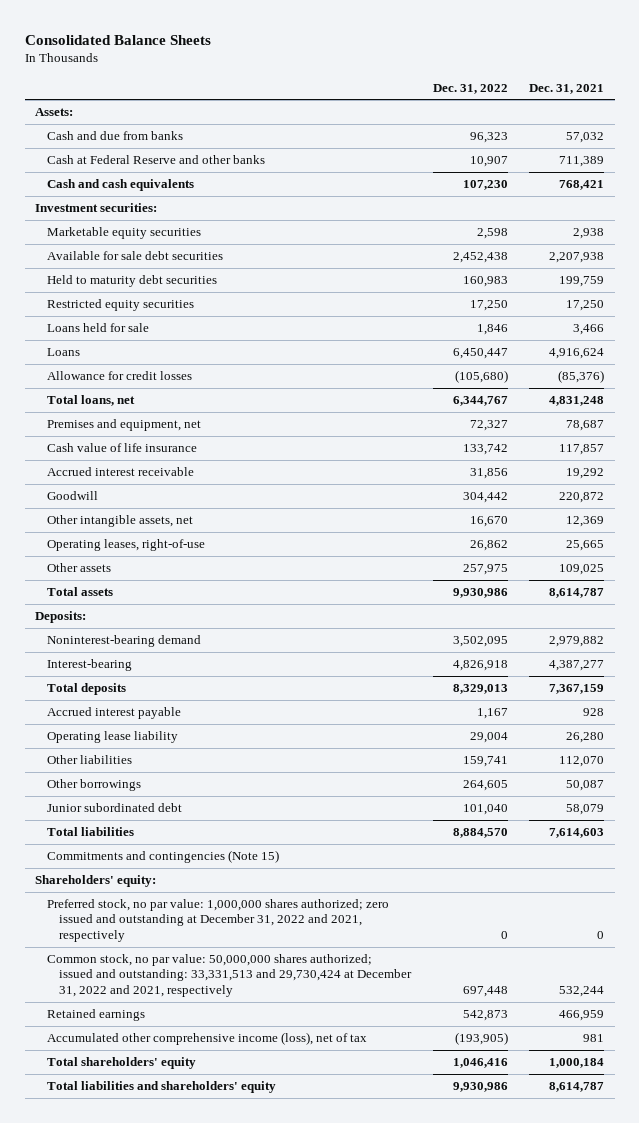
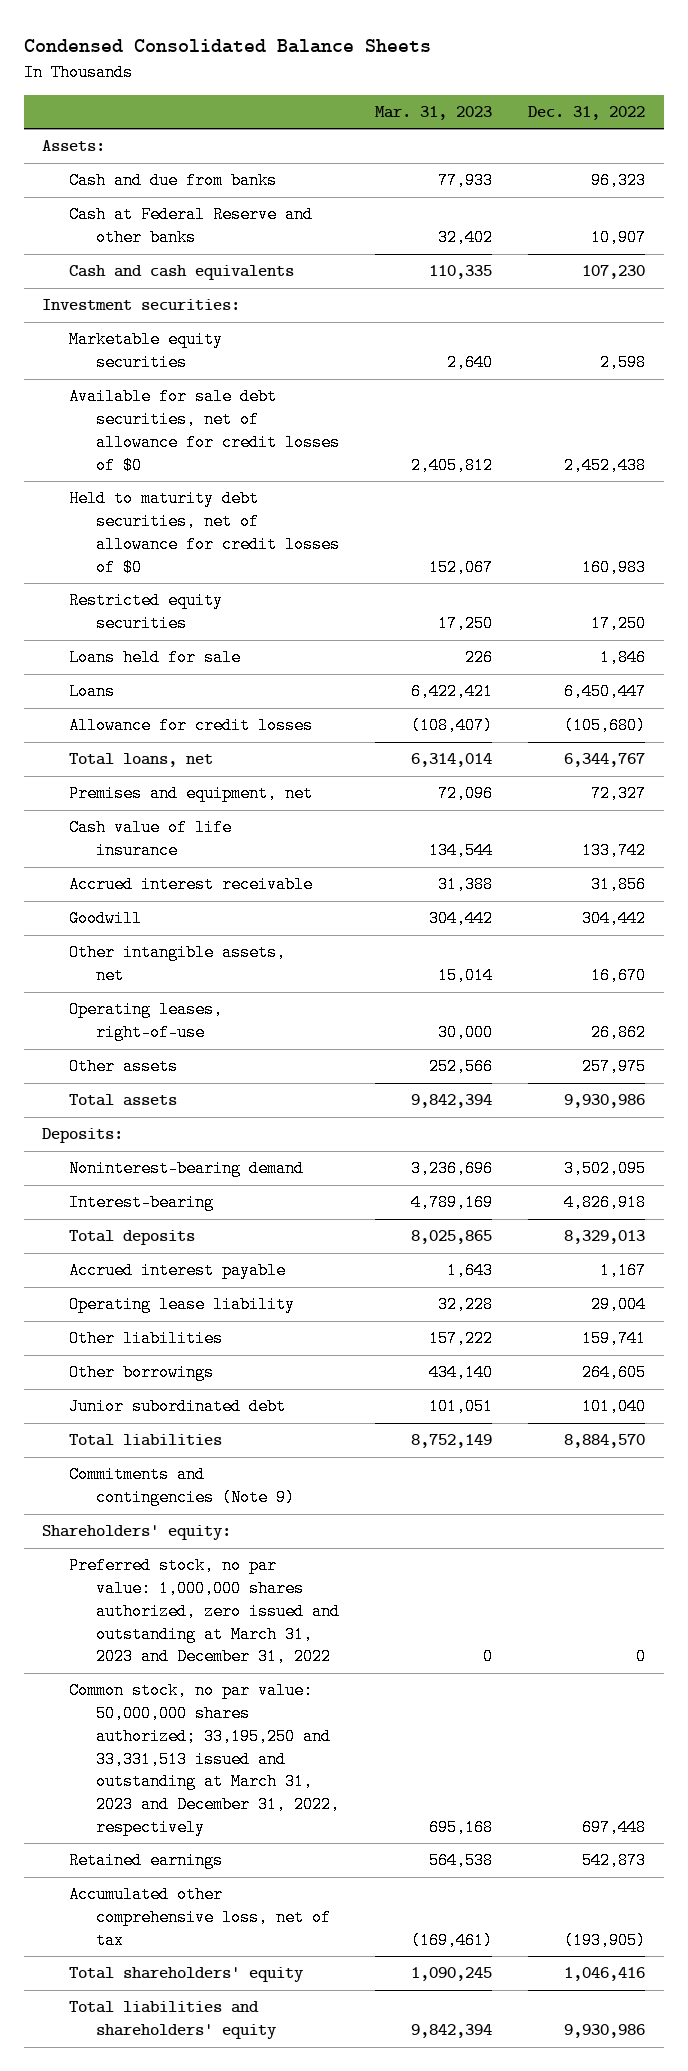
[24,34,211,45] Consolidated Balance Sheets -> [24,39,432,54] Condensed Consolidated Balance Sheets
[529,83,605,94] Dec. 31, 2021 -> none
none -> [374,106,492,121] Mar. 31, 2023
[47,251,224,261] Available for sale debt securities -> [68,388,340,474] Available for sale debt securities, net of allowance for credit losses of $0
[47,275,218,288] Held to maturity debt securities -> [68,490,340,576] Held to maturity debt securities, net of allowance for credit losses of $0
[47,850,280,864] Commitments and contingencies (Note 15) -> [68,1466,295,1507] Commitments and contingencies (Note 9)
[47,899,390,942] Preferred stock, no par value: 1,000,000 shares authorized; zero issued and outstanding at December 31, 2022 and 2021, respectively -> [68,1557,340,1666] Preferred stock, no par value: 1,000,000 shares authorized, zero issued and outstanding at March 31, 2023 and December 31, 2022
[47,954,413,997] Common stock, no par value: 50,000,000 shares authorized; issued and outstanding: 33,331,513 and 29,730,424 at December 31, 2022 and 2021, respectively -> [68,1682,340,1836] Common stock, no par value: 50,000,000 shares authorized; 33,195,250 and 33,331,513 issued and outstanding at March 31, 2023 and December 31, 2022, respectively
[47,1032,368,1046] Accumulated other comprehensive income (loss), net of tax -> [68,1886,331,1949] Accumulated other comprehensive loss, net of tax

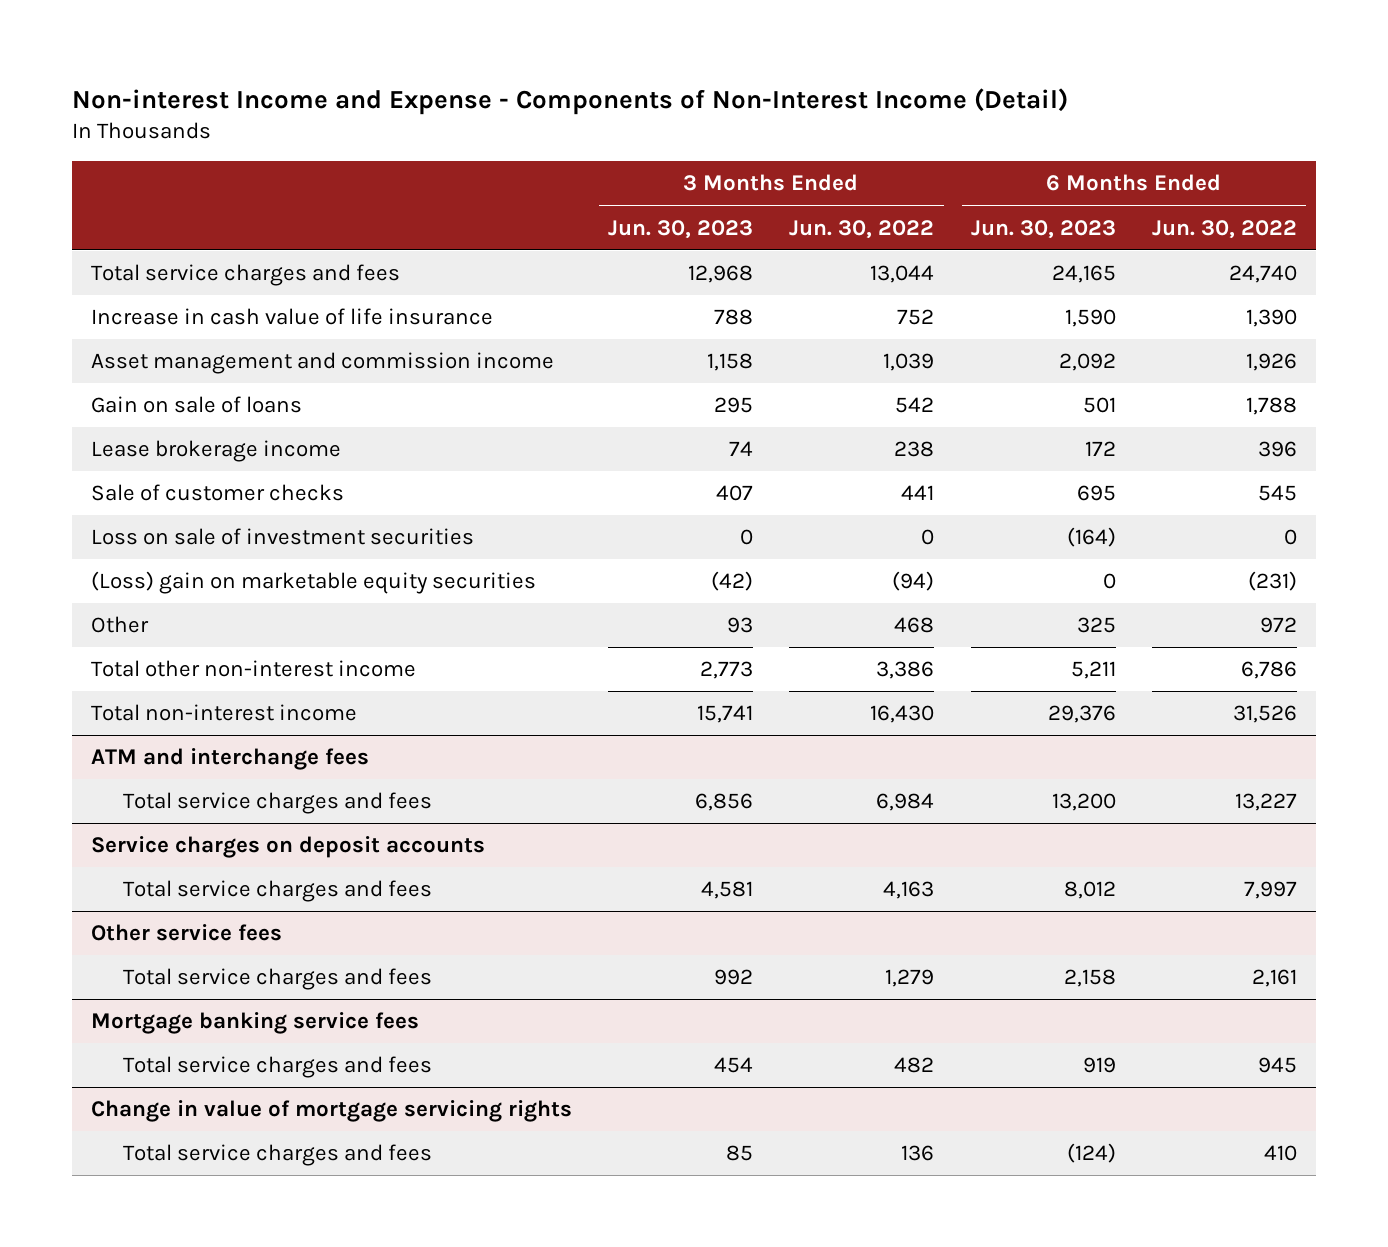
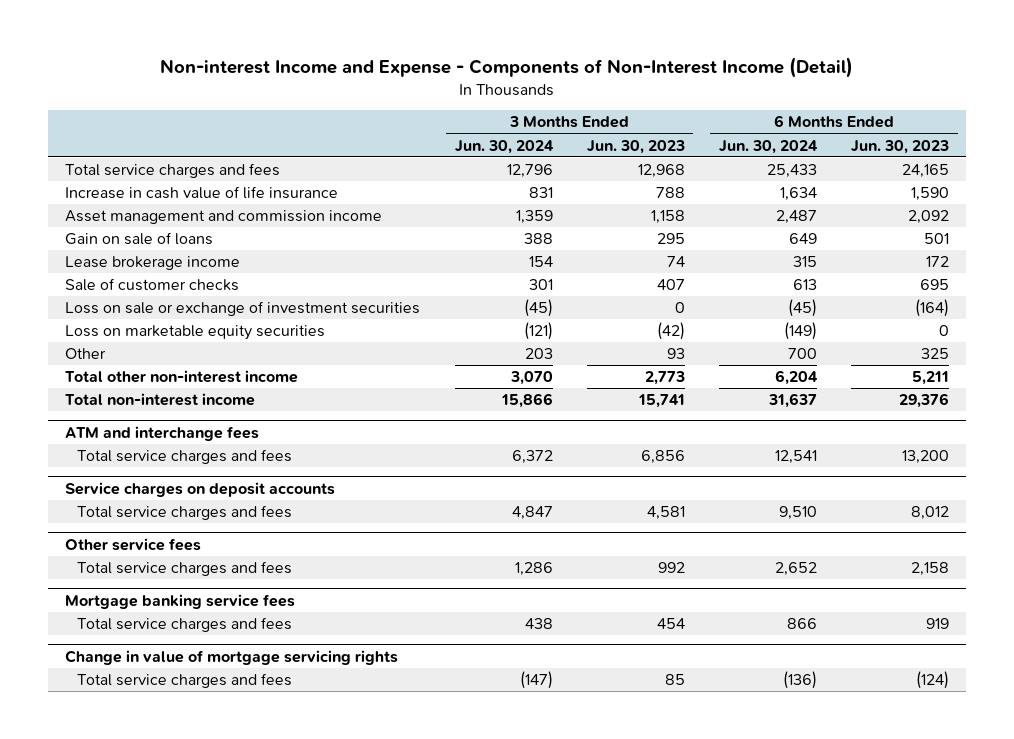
[789,219,935,239] Jun. 30, 2022 -> none
[1152,219,1298,239] Jun. 30, 2022 -> none
none -> [454,139,554,154] Jun. 30, 2024
none -> [718,139,818,154] Jun. 30, 2024
[90,528,474,546] Loss on sale of investment securities -> [65,301,421,317] Loss on sale or exchange of investment securities
[90,571,536,595] (Loss) gain on marketable equity securities -> [65,325,326,341] Loss on marketable equity securities

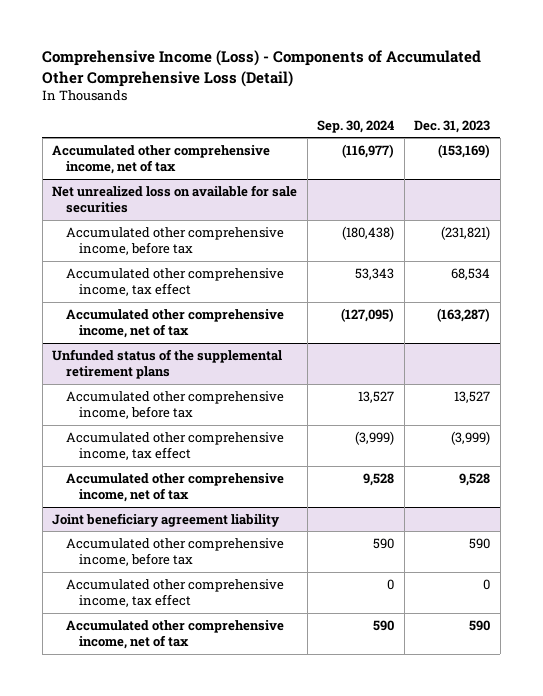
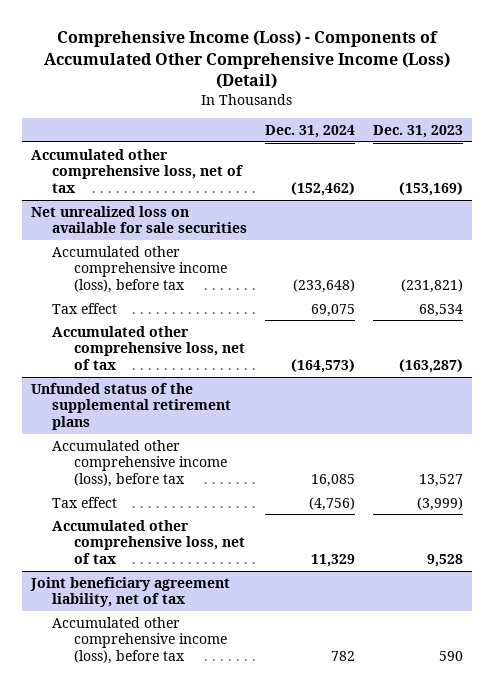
[42,50,482,87] Comprehensive Income (Loss) - Components of Accumulated Other Comprehensive Loss (Detail) -> [43,30,450,90] Comprehensive Income (Loss) - Components of Accumulated Other Comprehensive Income (Loss) (Detail)
[317,119,395,133] Sep. 30, 2024 -> none
none -> [265,125,356,139] Dec. 31, 2024
[52,144,271,175] Accumulated other comprehensive income, net of tax -> [30,148,244,194] Accumulated other comprehensive loss, net of tax
[65,226,284,256] Accumulated other comprehensive income, before tax -> [52,245,228,294] Accumulated other comprehensive income (loss), before tax
[65,267,284,297] Accumulated other comprehensive income, tax effect -> [52,302,118,314] Tax effect
[65,308,284,339] Accumulated other comprehensive income, net of tax -> [52,325,246,371] Accumulated other comprehensive loss, net of tax
[65,578,284,608] Accumulated other comprehensive income, tax effect -> none
[65,619,284,650] Accumulated other comprehensive income, net of tax -> none
[65,390,284,420] Accumulated other comprehensive income, before tax -> [52,439,228,488] Accumulated other comprehensive income (loss), before tax
[65,431,284,461] Accumulated other comprehensive income, tax effect -> [52,496,118,508] Tax effect
[65,472,284,503] Accumulated other comprehensive income, net of tax -> [52,519,246,565] Accumulated other comprehensive loss, net of tax
[52,512,281,527] Joint beneficiary agreement liability -> [29,576,230,608] Joint beneficiary agreement liability, net of tax
[65,537,284,567] Accumulated other comprehensive income, before tax -> [52,616,228,665] Accumulated other comprehensive income (loss), before tax

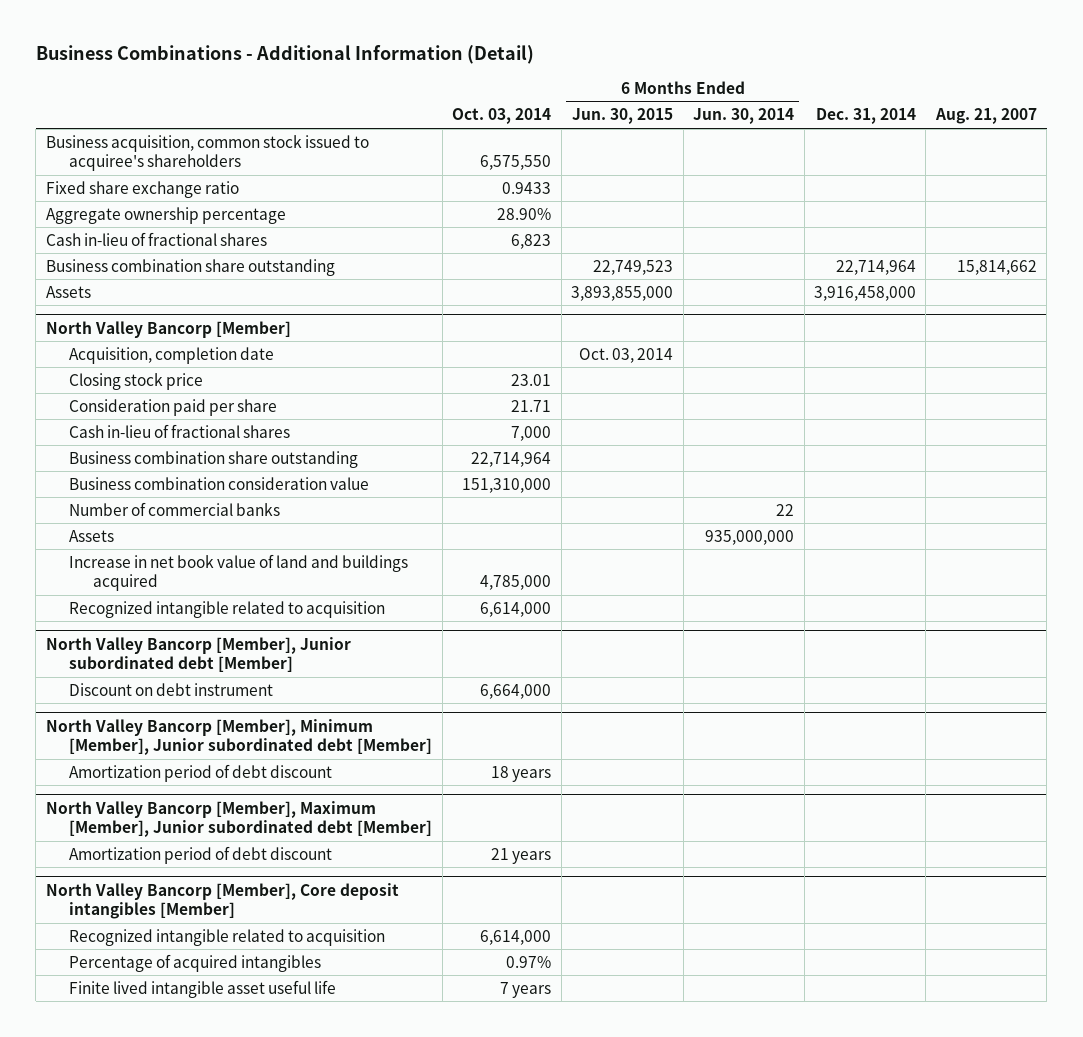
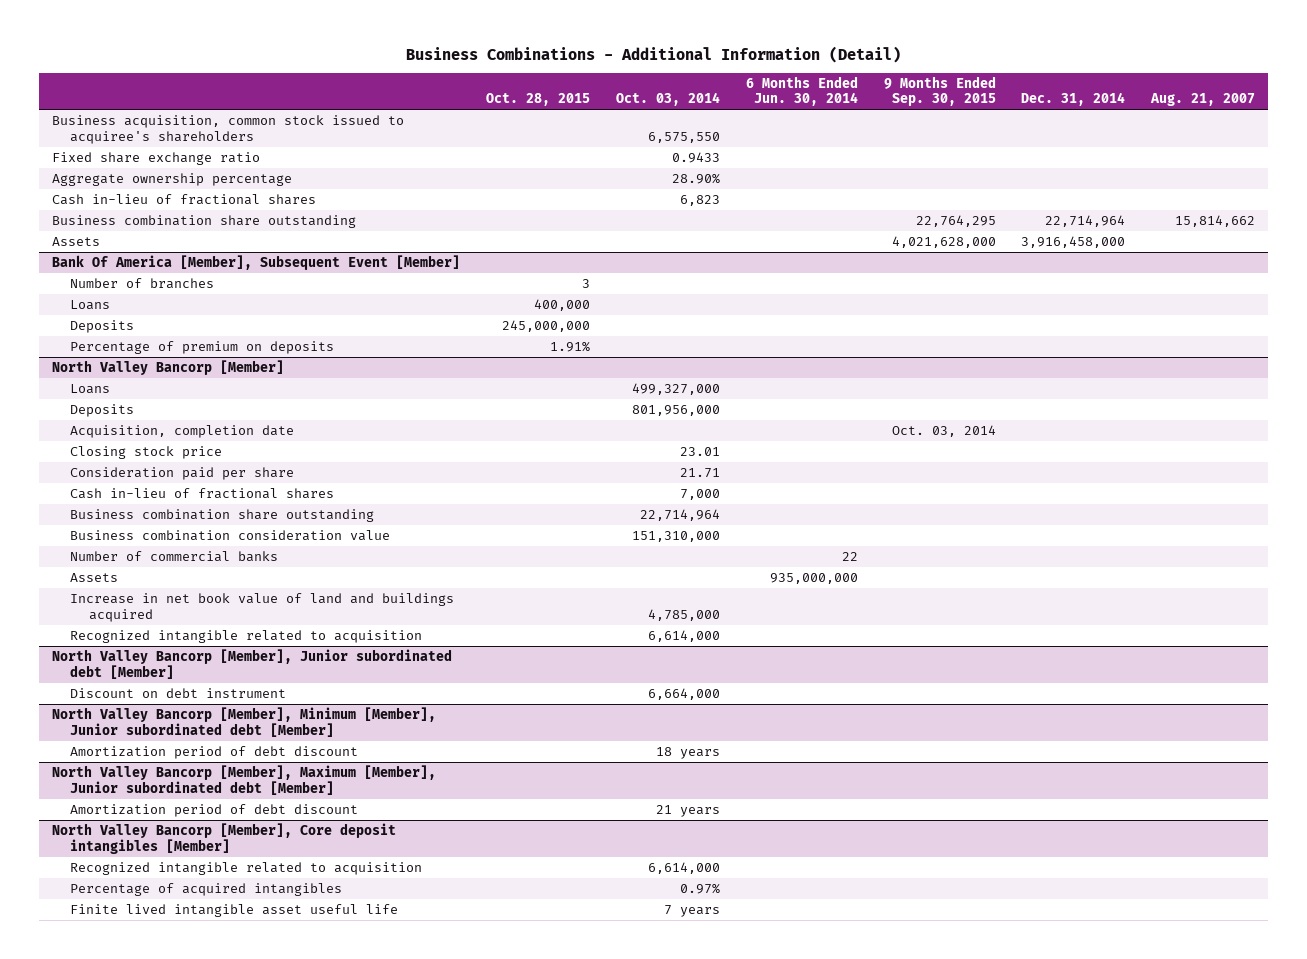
[572,108,674,125] Jun. 30, 2015 -> none
none -> [485,93,590,107] Oct. 28, 2015
none -> [883,75,996,107] 9 Months Ended Sep. 30, 2015
none -> [52,255,461,271] Bank Of America [Member], Subsequent Event [Member]
none -> [70,278,215,290] Number of branches
none -> [70,300,111,311] Loans
none -> [70,320,135,334] Deposits
none -> [70,341,335,355] Percentage of premium on deposits
none -> [70,384,111,395] Loans
none -> [70,404,135,418] Deposits

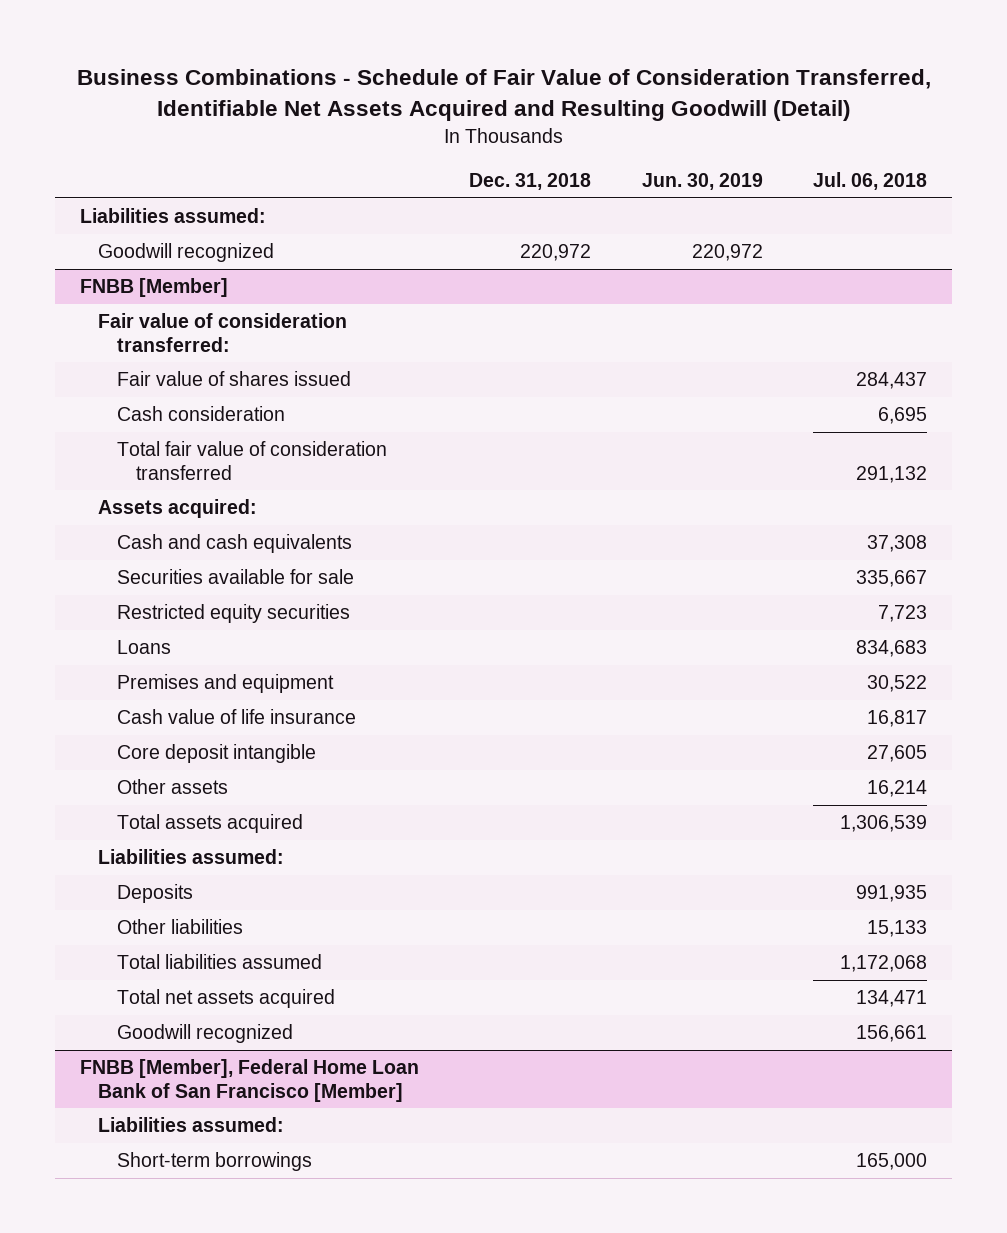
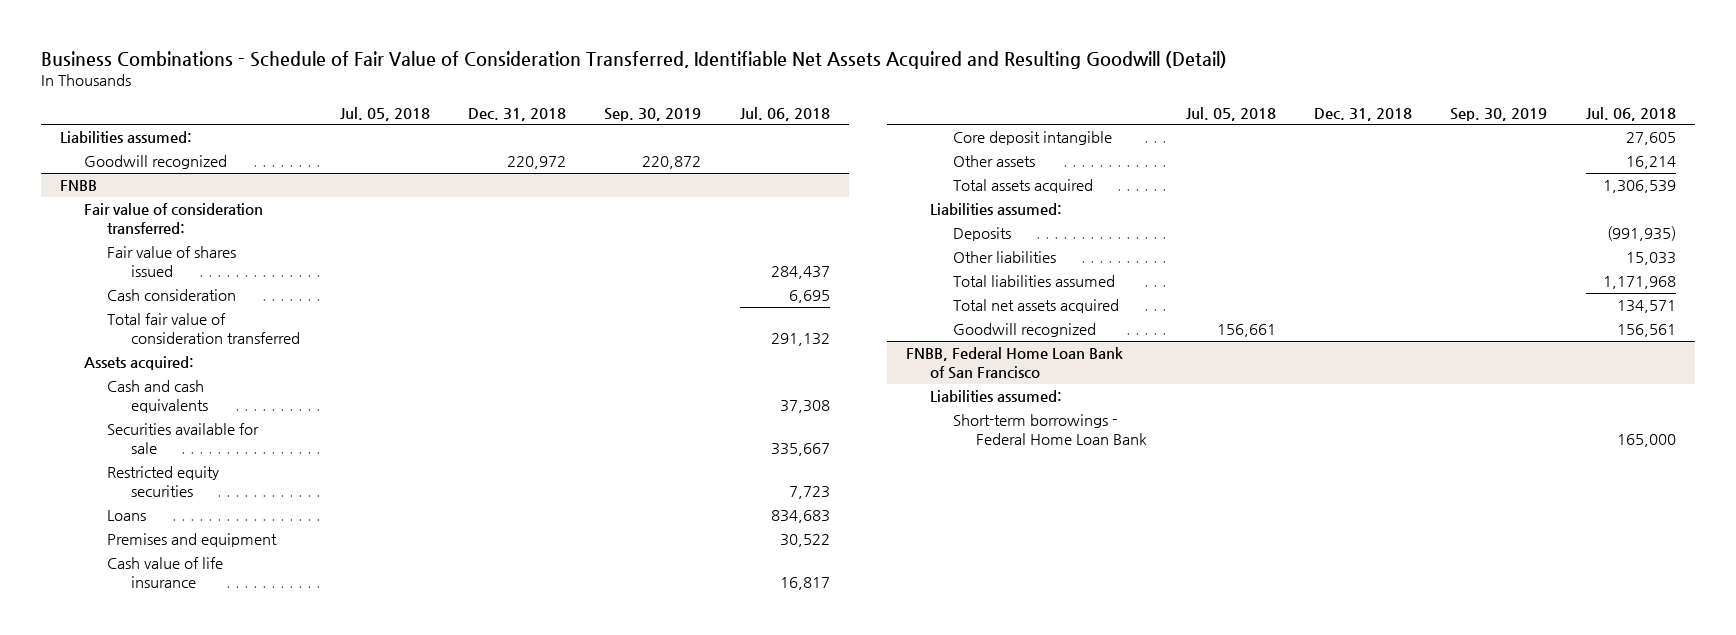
[641,172,763,190] Jun. 30, 2019 -> none
none -> [339,106,430,121] Jul. 05, 2018
none -> [604,107,702,121] Sep. 30, 2019
[79,278,228,298] FNBB [Member] -> [60,180,98,192] FNBB
[856,885,928,903] 991,935 -> [1606,226,1676,242] (991,935)
[867,920,928,938] 15,133 -> [1625,252,1676,266] 15,033
[840,955,928,973] 1,172,068 -> [1602,276,1676,290] 1,171,968
[856,990,928,1008] 134,471 -> [1616,300,1676,314] 134,571
[856,1025,928,1043] 156,661 -> [1616,324,1676,338] 156,561
[79,1059,419,1102] FNBB [Member], Federal Home Loan Bank of San Francisco [Member] -> [906,347,1124,380] FNBB, Federal Home Loan Bank of San Francisco
[117,1152,313,1172] Short-term borrowings -> [953,414,1148,446] Short-term borrowings - Federal Home Loan Bank

